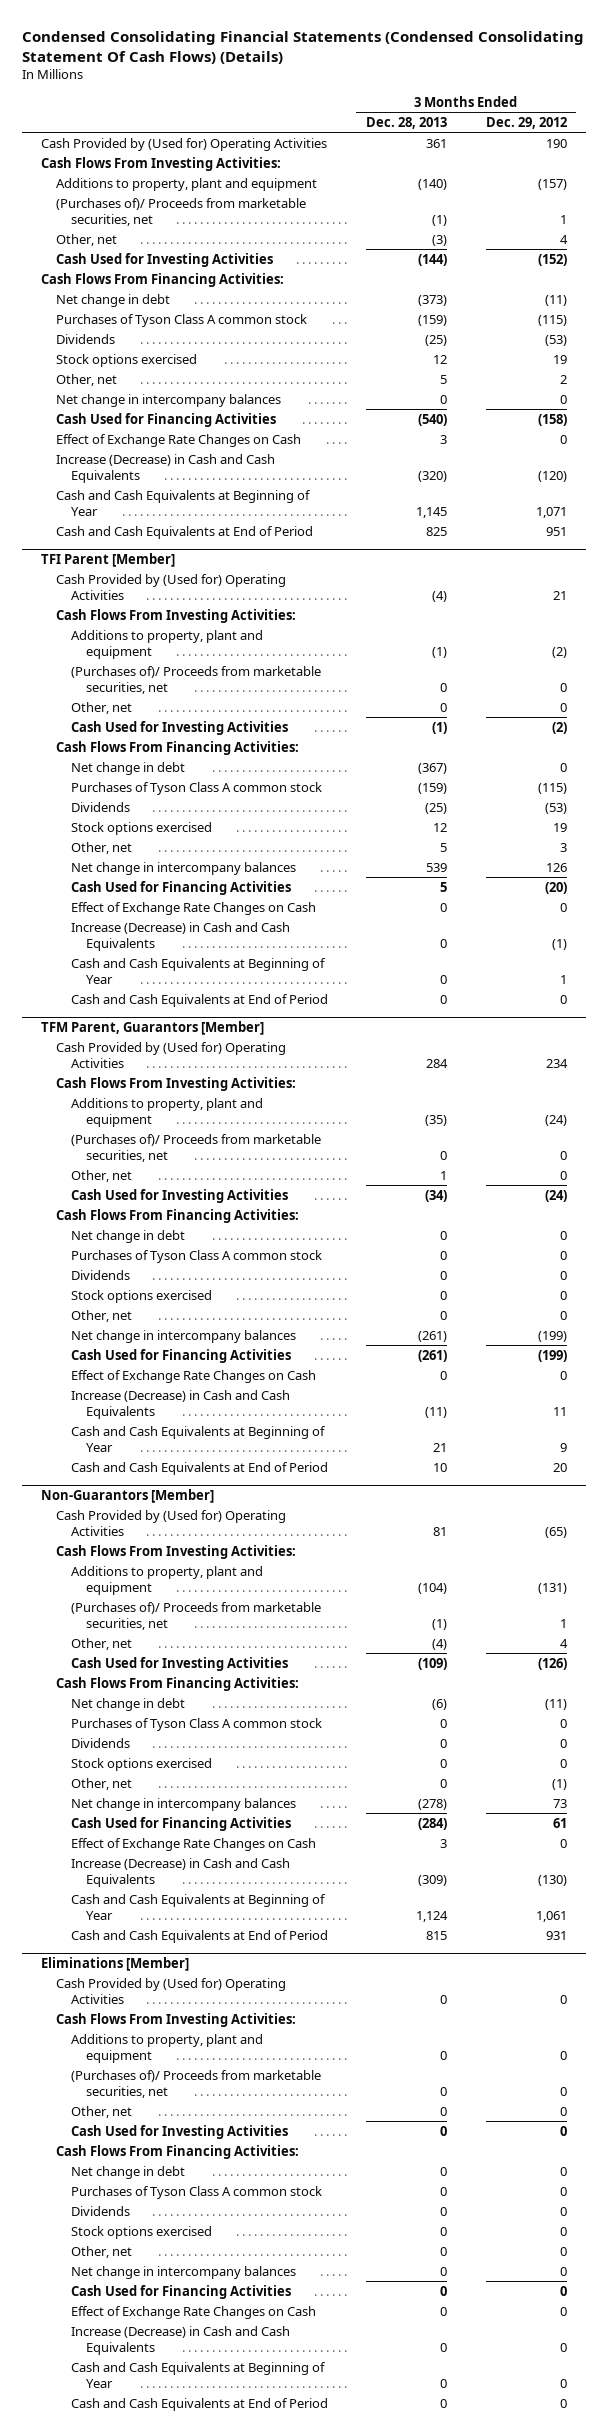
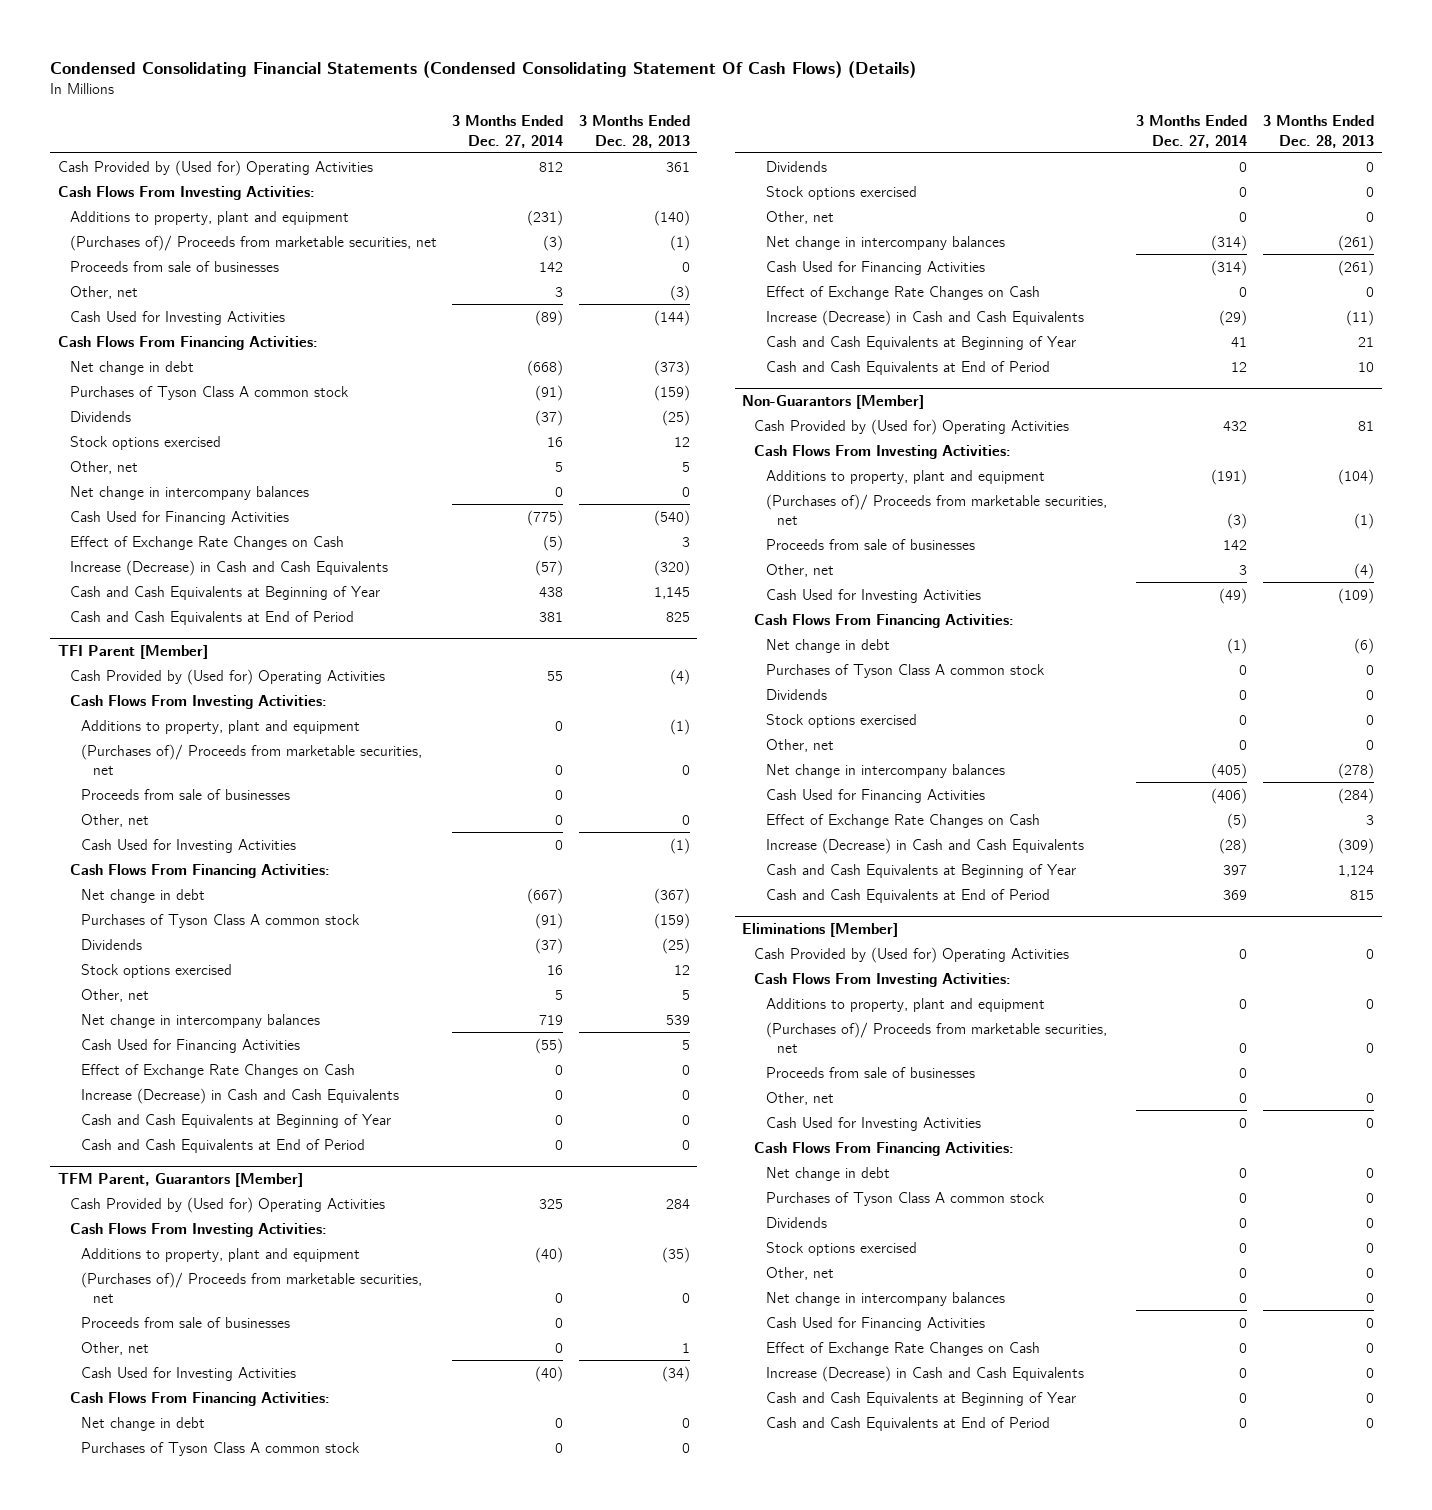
[485,116,567,129] Dec. 29, 2012 -> none
none -> [452,115,564,148] 3 Months Ended Dec. 27, 2014
none -> [69,260,279,272] Proceeds from sale of businesses
none -> [81,788,291,800] Proceeds from sale of businesses
none -> [81,1316,291,1328] Proceeds from sale of businesses
none -> [765,538,975,550] Proceeds from sale of businesses
none -> [765,1066,975,1078] Proceeds from sale of businesses

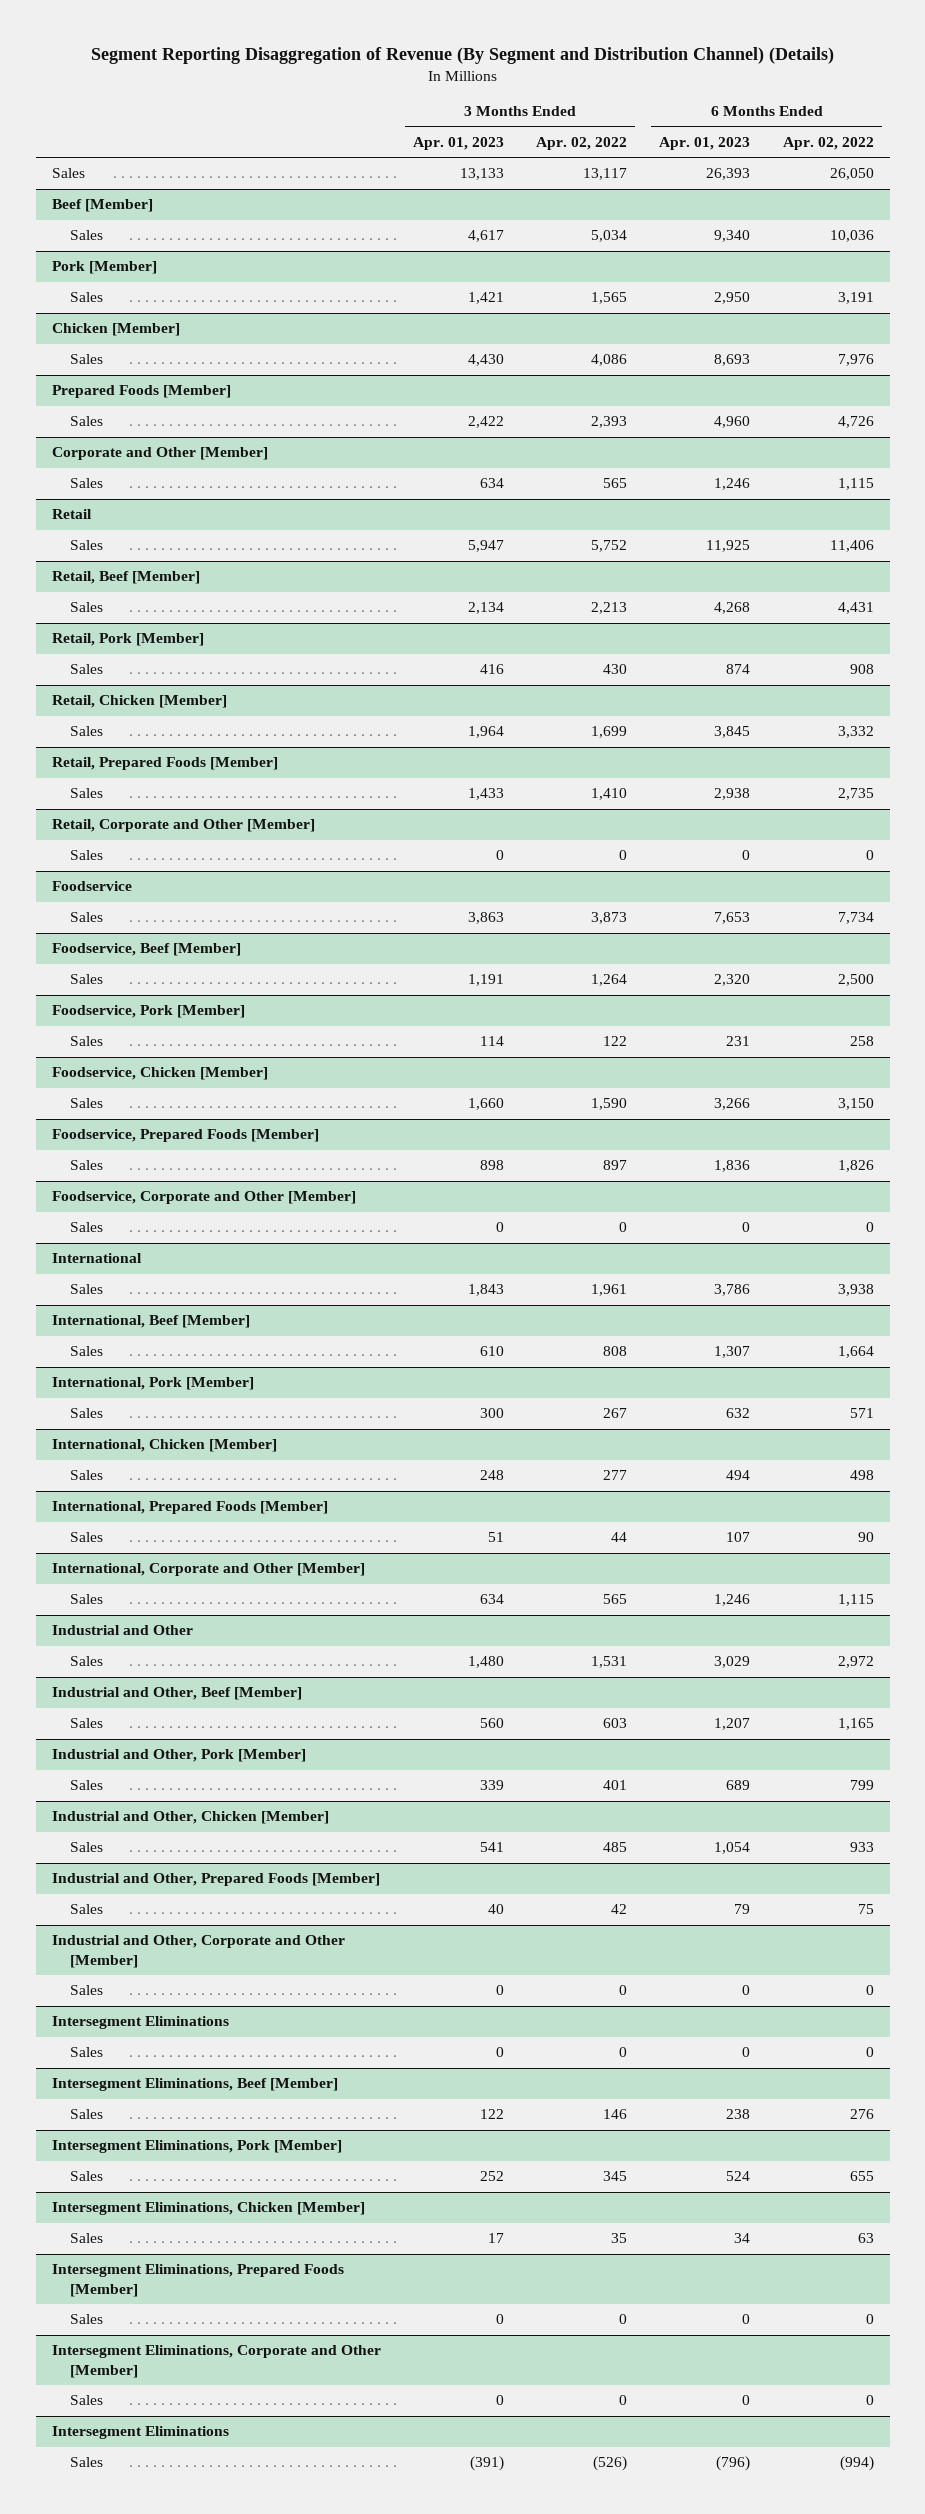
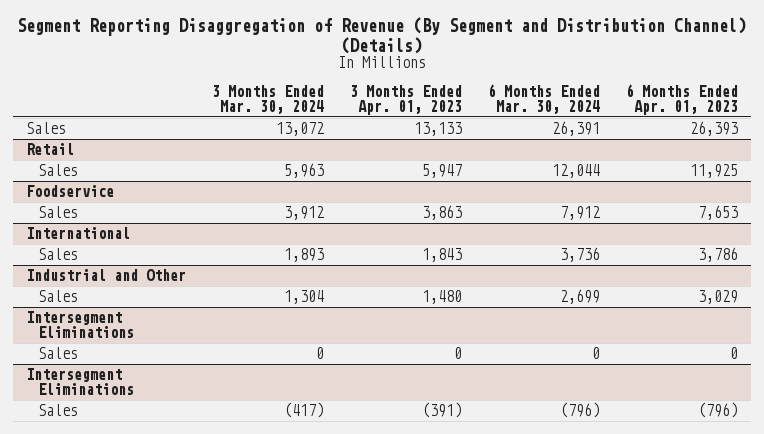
[536,136,628,150] Apr. 02, 2022 -> none
[782,136,874,150] Apr. 02, 2022 -> none
none -> [212,85,325,114] 3 Months Ended Mar. 30, 2024
none -> [487,84,600,114] 6 Months Ended Mar. 30, 2024
[51,199,153,213] Beef [Member] -> none
[70,230,104,241] Sales -> none
[51,261,157,275] Pork [Member] -> none
[70,292,104,303] Sales -> none
[51,323,180,337] Chicken [Member] -> none
[70,354,104,365] Sales -> none
[51,385,231,399] Prepared Foods [Member] -> none
[70,416,104,427] Sales -> none
[51,447,268,461] Corporate and Other [Member] -> none
[70,478,104,489] Sales -> none
[51,571,200,585] Retail, Beef [Member] -> none
[70,602,104,613] Sales -> none
[51,633,204,647] Retail, Pork [Member] -> none
[70,664,104,675] Sales -> none
[51,695,227,709] Retail, Chicken [Member] -> none
[70,726,104,737] Sales -> none
[51,757,278,771] Retail, Prepared Foods [Member] -> none
[70,788,104,799] Sales -> none
[51,819,315,833] Retail, Corporate and Other [Member] -> none
[70,850,104,861] Sales -> none
[51,943,241,957] Foodservice, Beef [Member] -> none
[70,974,104,985] Sales -> none
[51,1005,245,1019] Foodservice, Pork [Member] -> none
[70,1036,104,1047] Sales -> none
[51,1067,268,1081] Foodservice, Chicken [Member] -> none
[70,1098,104,1109] Sales -> none
[51,1129,319,1143] Foodservice, Prepared Foods [Member] -> none
[70,1160,104,1171] Sales -> none
[51,1191,356,1205] Foodservice, Corporate and Other [Member] -> none
[70,1222,104,1233] Sales -> none
[51,1315,250,1329] International, Beef [Member] -> none
[70,1346,104,1357] Sales -> none
[51,1377,254,1391] International, Pork [Member] -> none
[70,1408,104,1419] Sales -> none
[51,1439,277,1453] International, Chicken [Member] -> none
[70,1470,104,1481] Sales -> none
[51,1501,328,1515] International, Prepared Foods [Member] -> none
[70,1532,104,1543] Sales -> none
[51,1563,365,1577] International, Corporate and Other [Member] -> none
[70,1594,104,1605] Sales -> none
[51,1687,302,1701] Industrial and Other, Beef [Member] -> none
[70,1718,104,1729] Sales -> none
[51,1749,306,1763] Industrial and Other, Pork [Member] -> none
[70,1780,104,1791] Sales -> none
[51,1811,329,1825] Industrial and Other, Chicken [Member] -> none
[70,1842,104,1853] Sales -> none
[51,1873,380,1887] Industrial and Other, Prepared Foods [Member] -> none
[70,1904,104,1915] Sales -> none
[51,1935,345,1968] Industrial and Other, Corporate and Other [Member] -> none
[70,1985,104,1996] Sales -> none
[51,2078,338,2092] Intersegment Eliminations, Beef [Member] -> none
[70,2109,104,2120] Sales -> none
[51,2140,342,2154] Intersegment Eliminations, Pork [Member] -> none
[70,2171,104,2182] Sales -> none
[51,2202,365,2216] Intersegment Eliminations, Chicken [Member] -> none
[70,2233,104,2244] Sales -> none
[51,2264,344,2297] Intersegment Eliminations, Prepared Foods [Member] -> none
[70,2314,104,2325] Sales -> none
[51,2345,381,2378] Intersegment Eliminations, Corporate and Other [Member] -> none
[70,2395,104,2406] Sales -> none

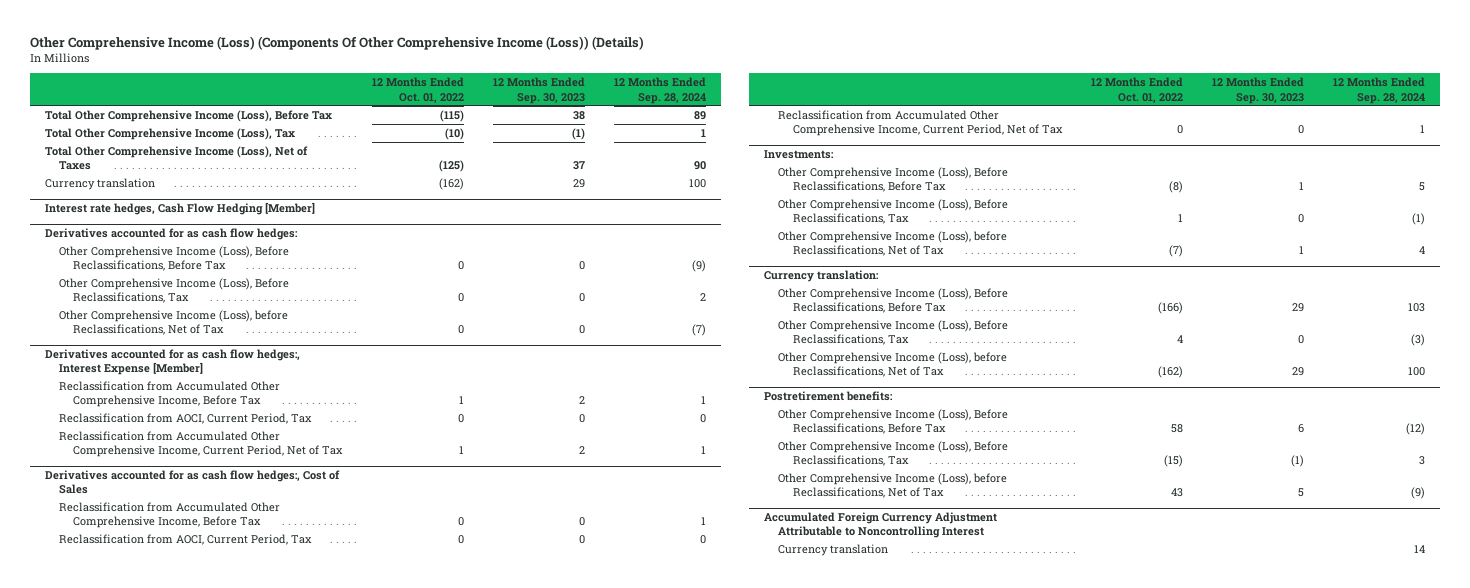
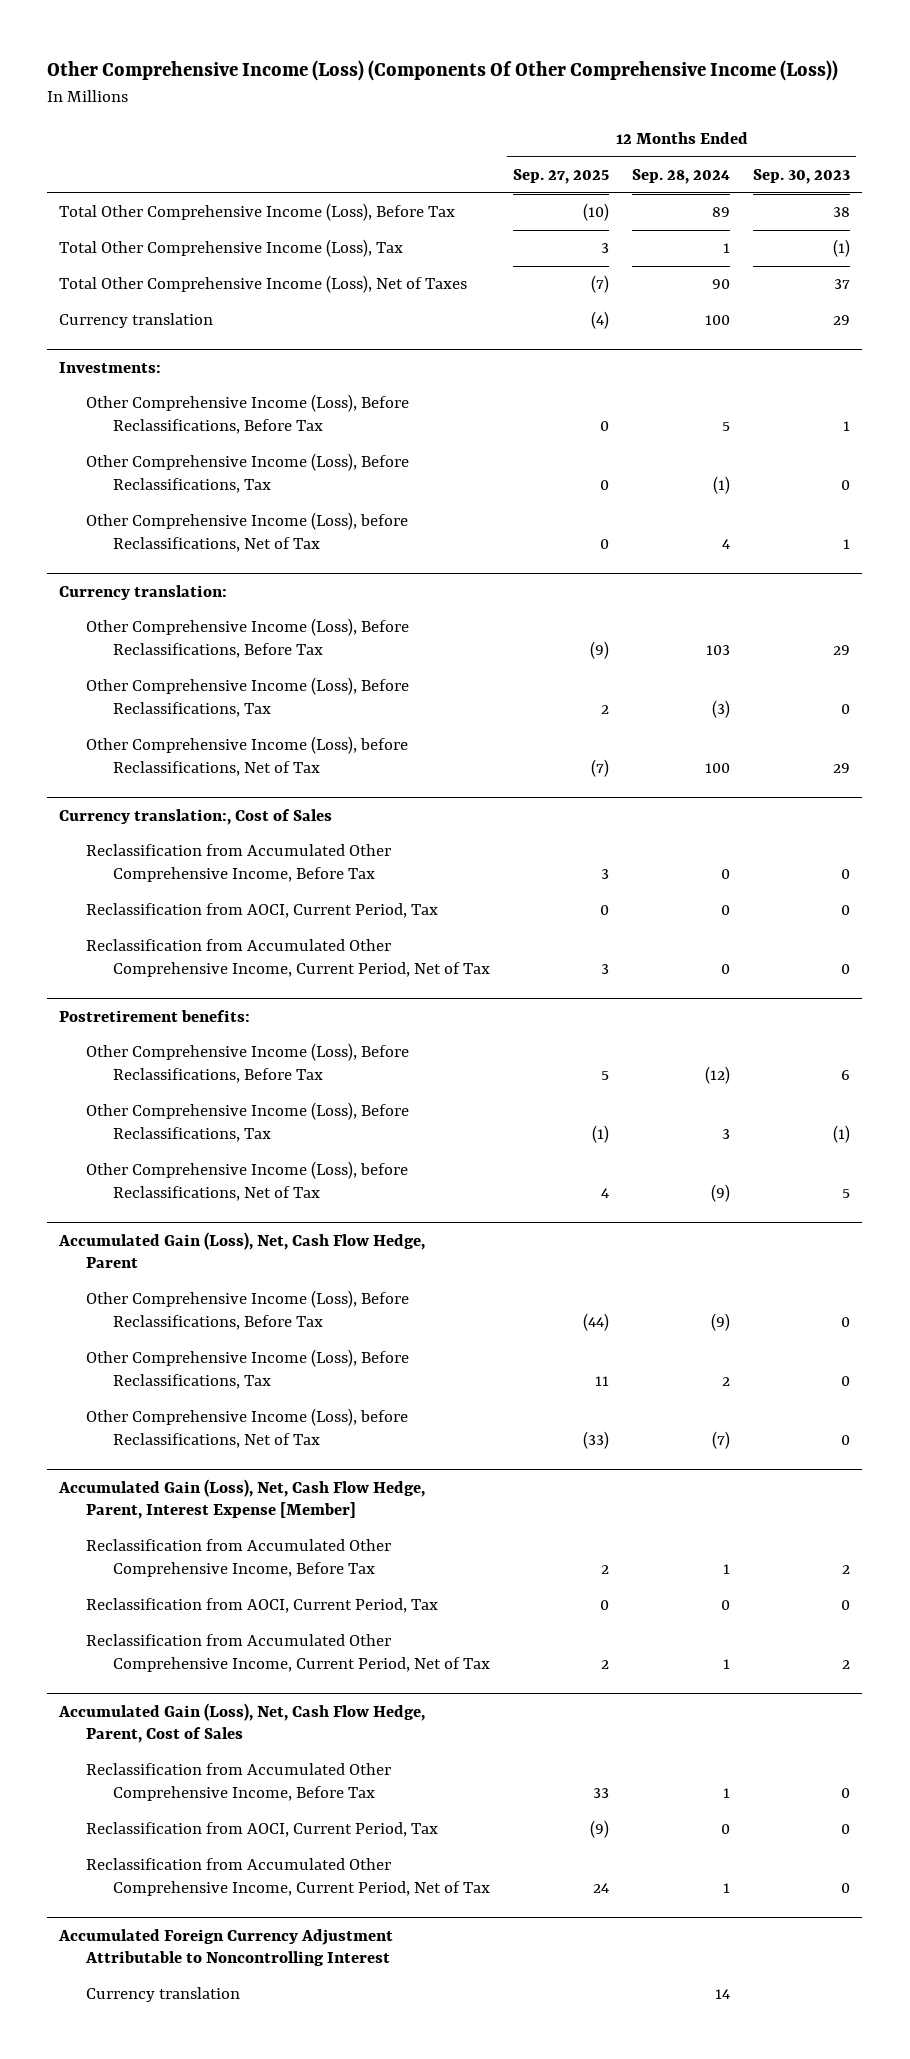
[29,36,644,51] Other Comprehensive Income (Loss) (Components Of Other Comprehensive Income (Loss)) (Details) -> [47,60,839,82] Other Comprehensive Income (Loss) (Components Of Other Comprehensive Income (Loss))
[371,77,464,103] 12 Months Ended Oct. 01, 2022 -> none
none -> [512,169,609,185] Sep. 27, 2025
[44,202,315,216] Interest rate hedges, Cash Flow Hedging [Member] -> none
[44,228,298,241] Derivatives accounted for as cash flow hedges: -> none
[59,245,290,272] Other Comprehensive Income (Loss), Before Reclassifications, Before Tax -> none
[59,277,290,304] Other Comprehensive Income (Loss), Before Reclassifications, Tax -> none
[59,309,289,336] Other Comprehensive Income (Loss), before Reclassifications, Net of Tax -> none
[44,349,300,376] Derivatives accounted for as cash flow hedges:, Interest Expense [Member] -> none
[59,380,281,408] Reclassification from Accumulated Other Comprehensive Income, Before Tax -> none
[59,412,313,424] Reclassification from AOCI, Current Period, Tax -> none
[59,430,344,458] Reclassification from Accumulated Other Comprehensive Income, Current Period, Net of Tax -> none
[44,470,340,495] Derivatives accounted for as cash flow hedges:, Cost of Sales -> none
[59,501,281,529] Reclassification from Accumulated Other Comprehensive Income, Before Tax -> none
[59,533,313,545] Reclassification from AOCI, Current Period, Tax -> none
[778,109,1063,137] Reclassification from Accumulated Other Comprehensive Income, Current Period, Net of Tax -> none
none -> [59,808,333,825] Currency translation:, Cost of Sales
none -> [85,844,391,882] Reclassification from Accumulated Other Comprehensive Income, Before Tax
none -> [85,903,438,919] Reclassification from AOCI, Current Period, Tax
none -> [85,939,490,977] Reclassification from Accumulated Other Comprehensive Income, Current Period, Net of Tax
none -> [58,1231,426,1268] Accumulated Gain (Loss), Net, Cash Flow Hedge, Parent
none -> [85,1290,409,1330] Other Comprehensive Income (Loss), Before Reclassifications, Before Tax
none -> [85,1349,409,1389] Other Comprehensive Income (Loss), Before Reclassifications, Tax
none -> [85,1408,408,1448] Other Comprehensive Income (Loss), before Reclassifications, Net of Tax
none -> [58,1478,426,1519] Accumulated Gain (Loss), Net, Cash Flow Hedge, Parent, Interest Expense [Member]
none -> [85,1539,391,1577] Reclassification from Accumulated Other Comprehensive Income, Before Tax
none -> [85,1598,438,1614] Reclassification from AOCI, Current Period, Tax
none -> [85,1634,490,1672] Reclassification from Accumulated Other Comprehensive Income, Current Period, Net of Tax
none -> [58,1702,426,1743] Accumulated Gain (Loss), Net, Cash Flow Hedge, Parent, Cost of Sales
none -> [85,1763,391,1801] Reclassification from Accumulated Other Comprehensive Income, Before Tax
none -> [85,1822,438,1838] Reclassification from AOCI, Current Period, Tax
none -> [85,1858,490,1896] Reclassification from Accumulated Other Comprehensive Income, Current Period, Net of Tax

